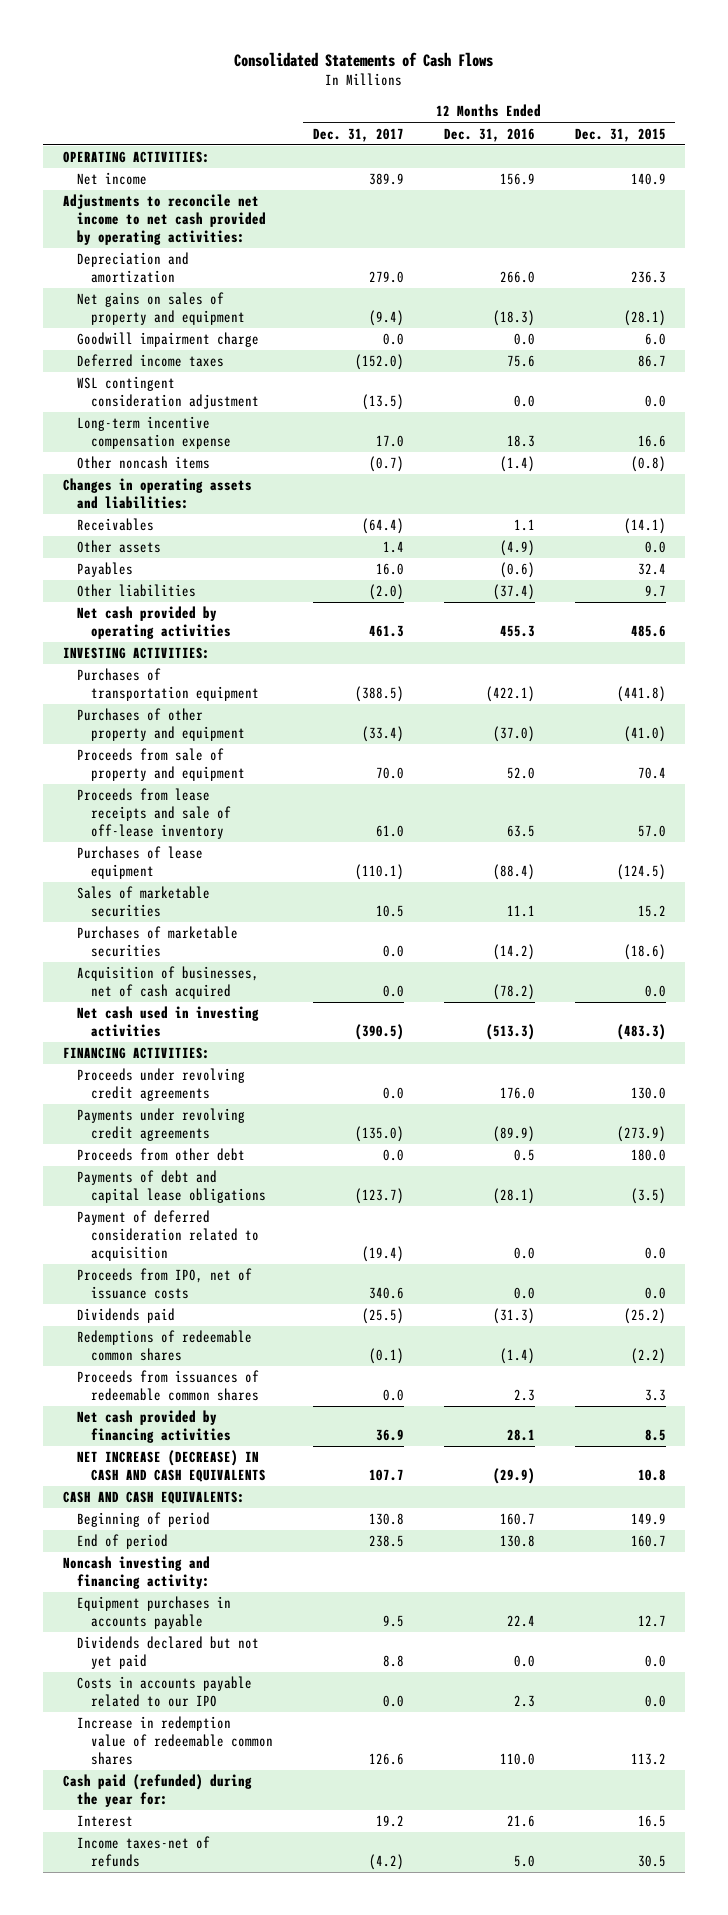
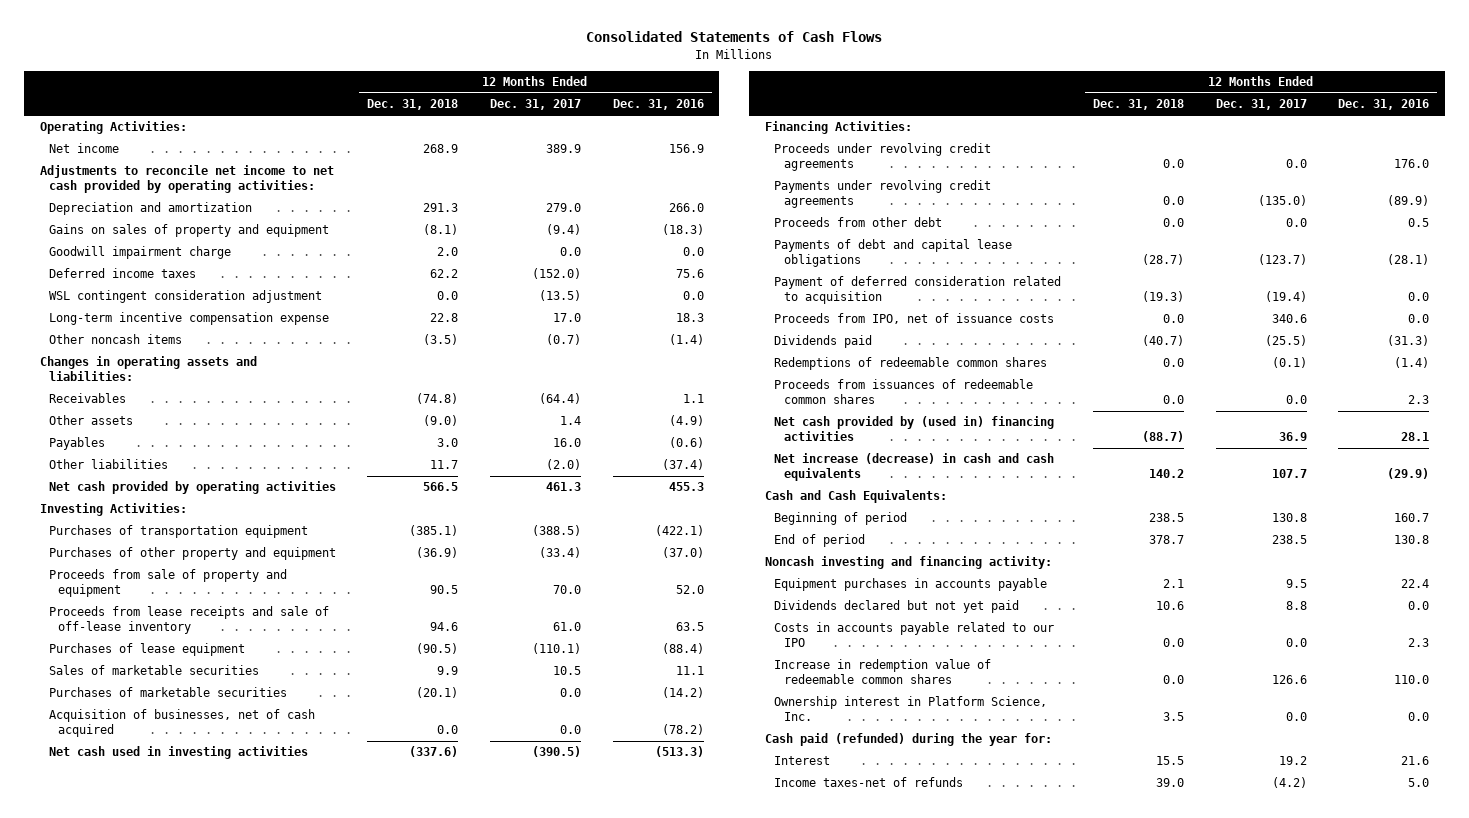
[574,127,666,142] Dec. 31, 2015 -> none
none -> [367,99,459,111] Dec. 31, 2018
[62,151,210,164] OPERATING ACTIVITIES: -> [39,121,187,135] Operating Activities:
[77,292,246,326] Net gains on sales of property and equipment -> [48,224,329,238] Gains on sales of property and equipment
[62,647,210,660] INVESTING ACTIVITIES: -> [39,503,187,517] Investing Activities:
[62,1047,210,1060] FINANCING ACTIVITIES: -> [765,121,913,135] Financing Activities:
[77,1410,232,1444] Net cash provided by financing activities -> [774,416,1055,441] Net cash provided by (used in) financing activities
[77,1450,267,1483] NET INCREASE (DECREASE) IN CASH AND CASH EQUIVALENTS -> [774,453,1055,481] Net increase (decrease) in cash and cash equivalents
[62,1491,245,1505] CASH AND CASH EQUIVALENTS: -> [765,490,948,504] Cash and Cash Equivalents:
none -> [774,696,1048,721] Ownership interest in Platform Science, Inc.

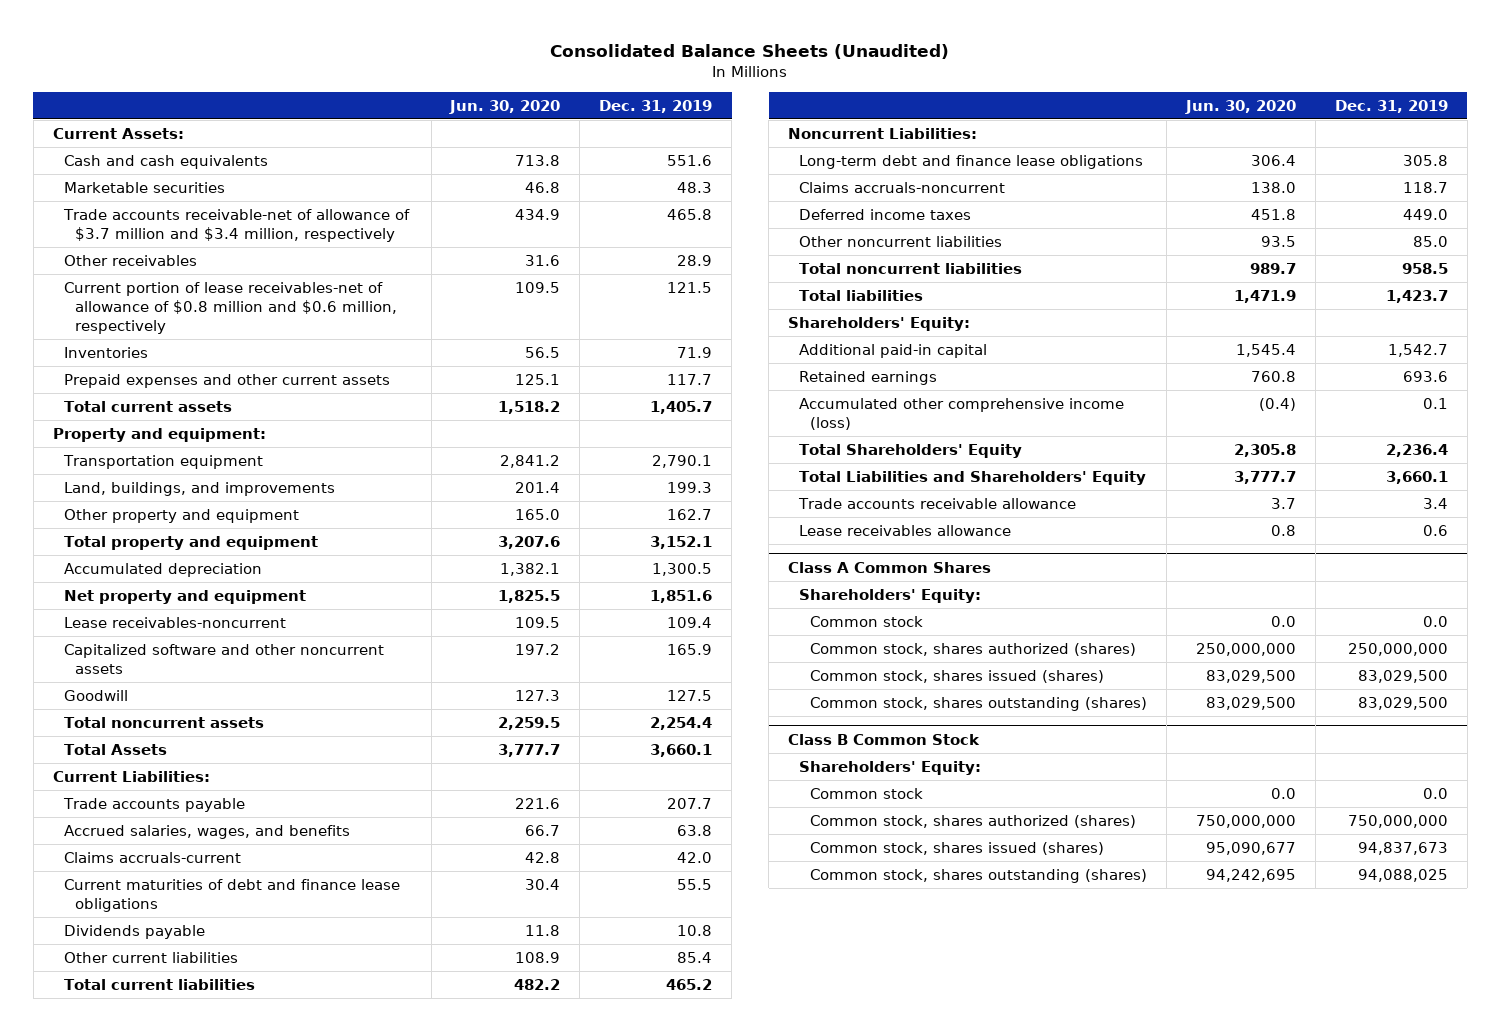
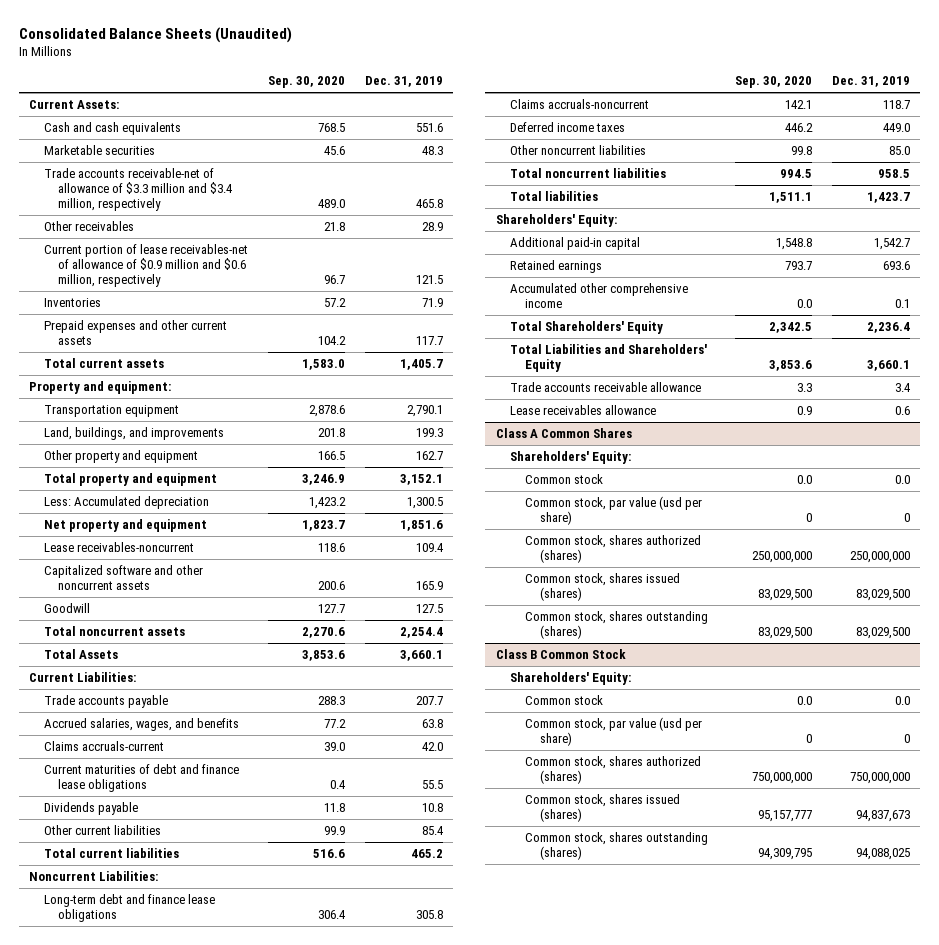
[449,99,561,114] Jun. 30, 2020 -> none
none -> [267,76,345,89] Sep. 30, 2020
[62,209,410,242] Trade accounts receivable-net of allowance of $3.7 million and $3.4 million, respectively -> [43,168,234,212] Trade accounts receivable-net of allowance of $3.3 million and $3.4 million, respectively
[63,282,397,334] Current portion of lease receivables-net of allowance of $0.8 million and $0.6 million, respectively -> [43,244,248,288] Current portion of lease receivables-net of allowance of $0.9 million and $0.6 million, respectively
[63,563,262,578] Accumulated depreciation -> [43,496,209,510] Less: Accumulated depreciation
[799,398,1125,430] Accumulated other comprehensive income (loss) -> [510,283,689,309] Accumulated other comprehensive income
none -> [525,496,703,526] Common stock, par value (usd per share)
none -> [525,717,703,747] Common stock, par value (usd per share)

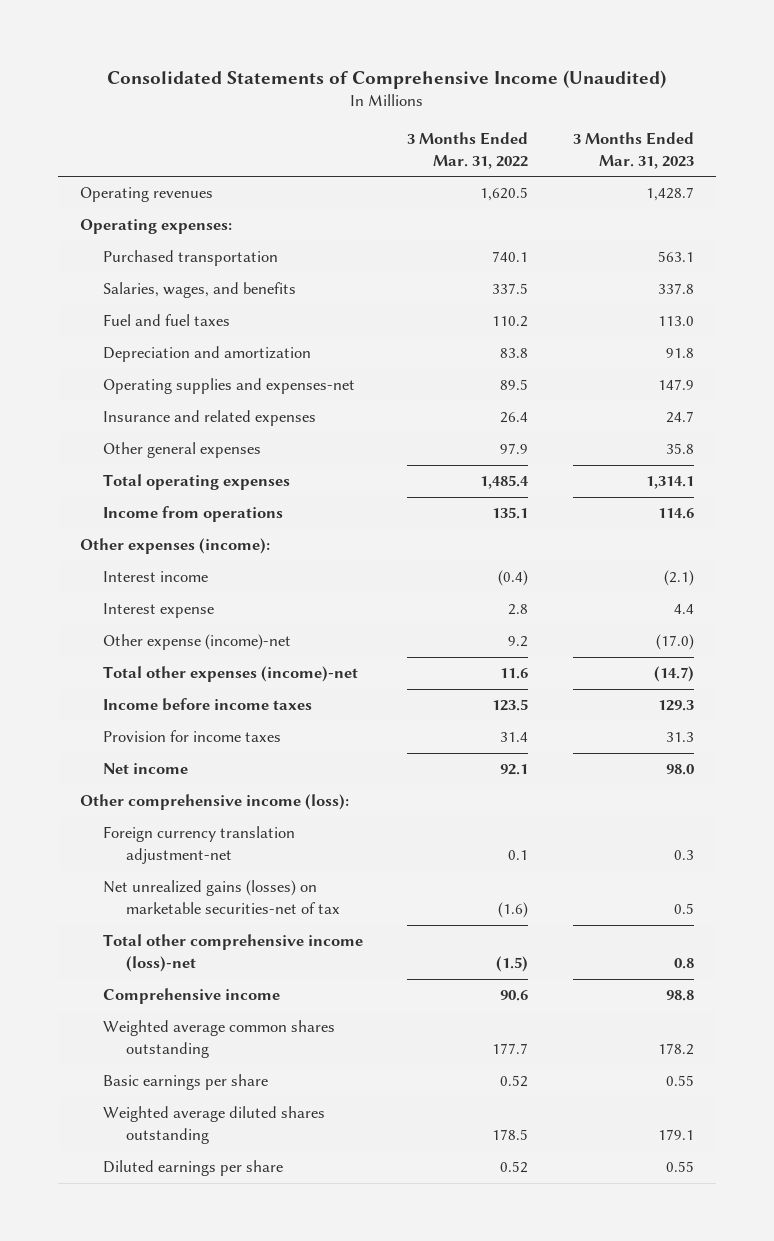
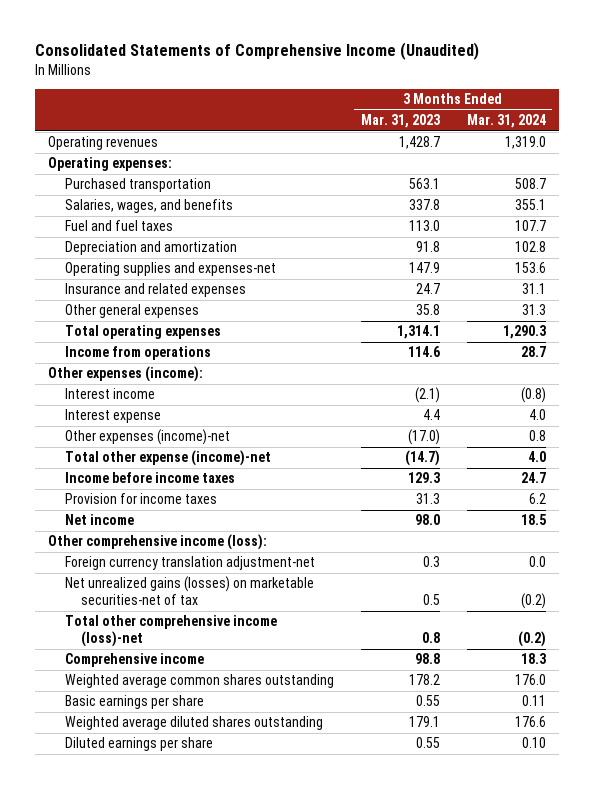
[407,132,529,169] 3 Months Ended Mar. 31, 2022 -> none
none -> [466,114,546,129] Mar. 31, 2024
[102,634,291,651] Other expense (income)-net -> [64,429,230,446] Other expenses (income)-net
[102,666,358,683] Total other expenses (income)-net -> [64,450,271,467] Total other expense (income)-net

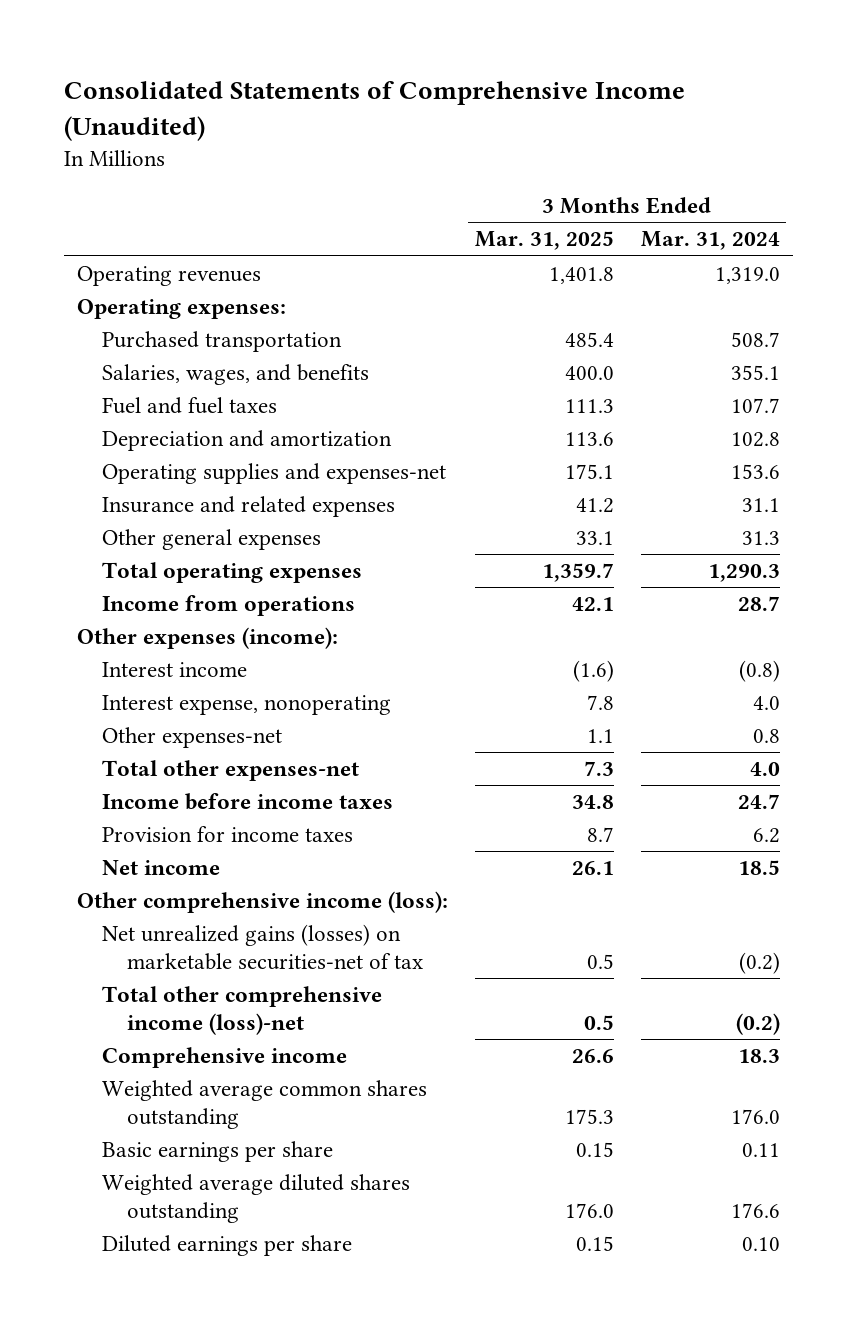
[360,114,440,129] Mar. 31, 2023 -> none
none -> [474,231,614,251] Mar. 31, 2025
[64,409,161,424] Interest expense -> [102,695,392,716] Interest expense, nonoperating
[64,429,230,446] Other expenses (income)-net -> [102,727,283,749] Other expenses-net
[64,450,271,467] Total other expense (income)-net -> [102,760,360,782] Total other expenses-net
[64,556,315,571] Foreign currency translation adjustment-net -> none

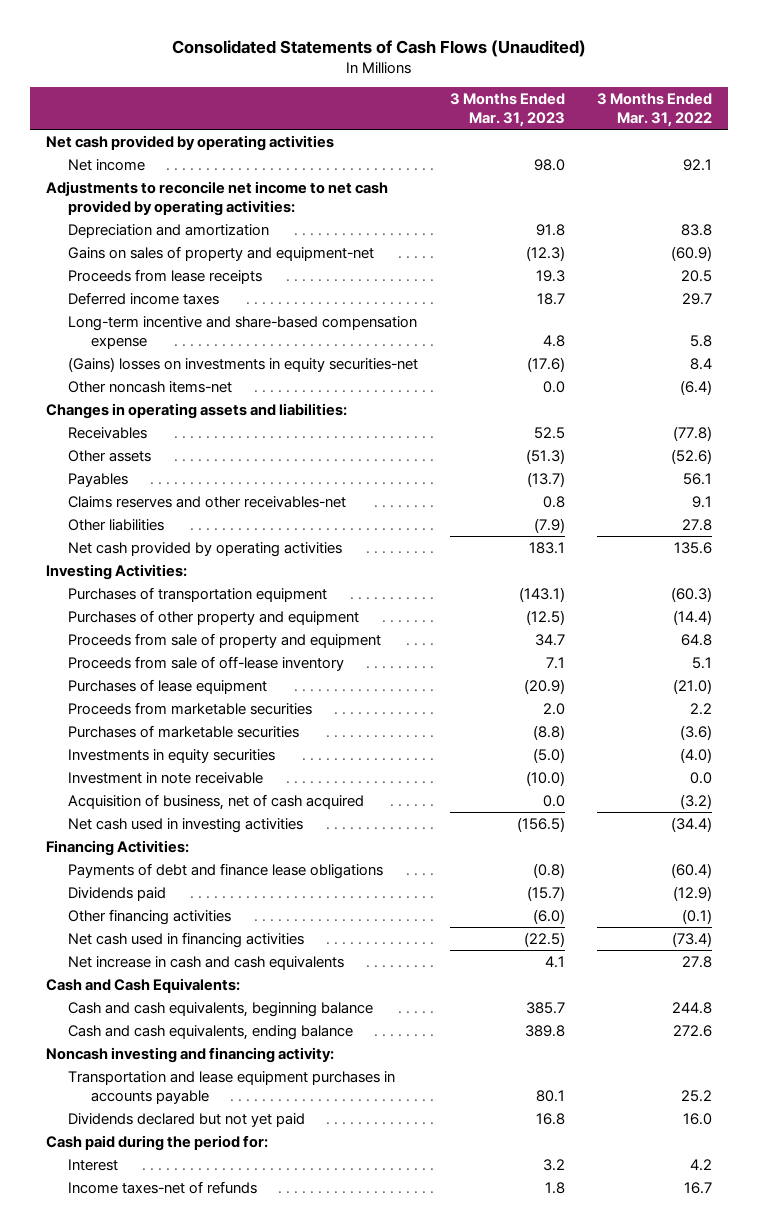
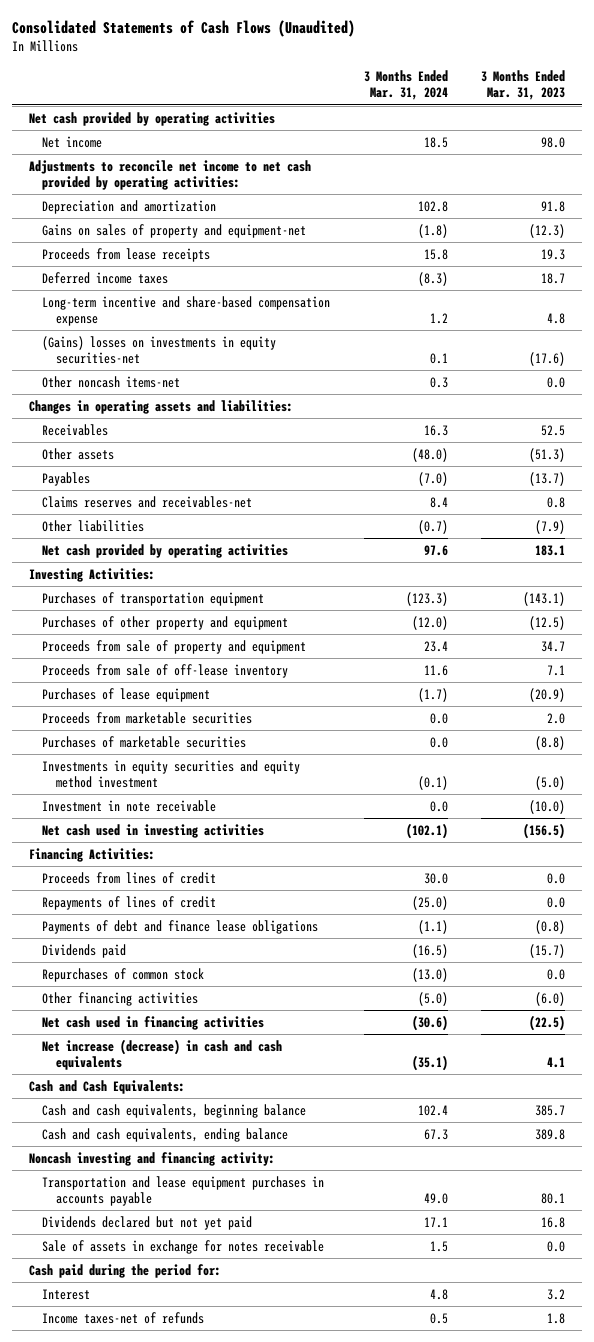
[597,93,713,128] 3 Months Ended Mar. 31, 2022 -> none
none -> [363,70,448,101] 3 Months Ended Mar. 31, 2024
[68,495,347,508] Claims reserves and other receivables-net -> [42,495,253,508] Claims reserves and receivables-net
[68,748,276,763] Investments in equity securities -> [42,759,301,788] Investments in equity securities and equity method investment
[68,793,365,810] Acquisition of business, net of cash acquired -> none
none -> [42,871,217,884] Proceeds from lines of credit
none -> [42,895,217,910] Repayments of lines of credit
none -> [42,967,205,982] Repurchases of common stock
[68,955,345,970] Net increase in cash and cash equivalents -> [42,1038,283,1070] Net increase (decrease) in cash and cash equivalents
none -> [42,1239,325,1254] Sale of assets in exchange for notes receivable

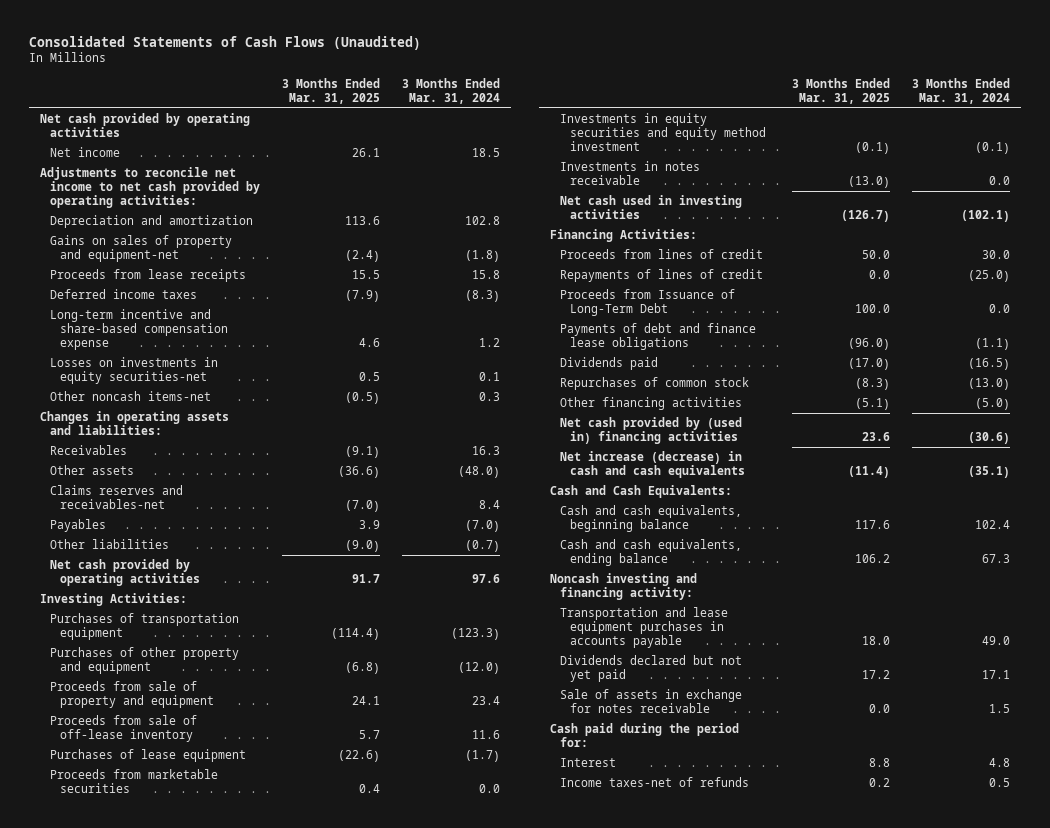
[481,70,566,101] 3 Months Ended Mar. 31, 2023 -> none
none -> [281,77,380,104] 3 Months Ended Mar. 31, 2025
[42,335,277,364] (Gains) losses on investments in equity securities-net -> [49,357,218,385] Losses on investments in equity securities-net
[42,471,91,486] Payables -> [49,519,106,533] Payables
[42,735,247,748] Purchases of marketable securities -> none
[42,799,217,812] Investment in note receivable -> [560,161,701,186] Investments in notes receivable
none -> [560,289,736,317] Proceeds from Issuance of Long-Term Debt
[42,1015,265,1030] Net cash used in financing activities -> [560,417,743,445] Net cash provided by (used in) financing activities

